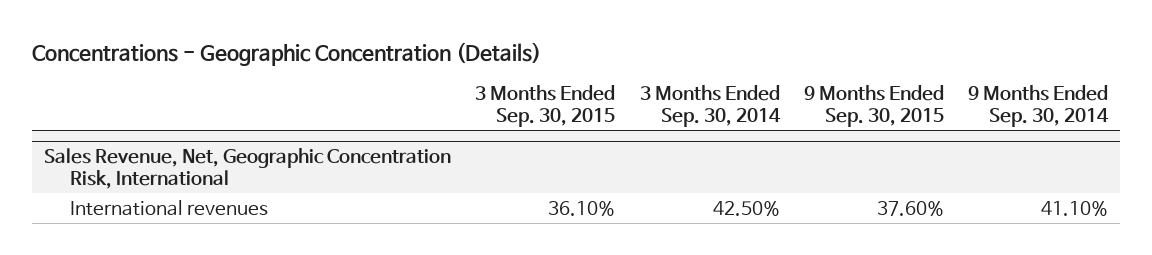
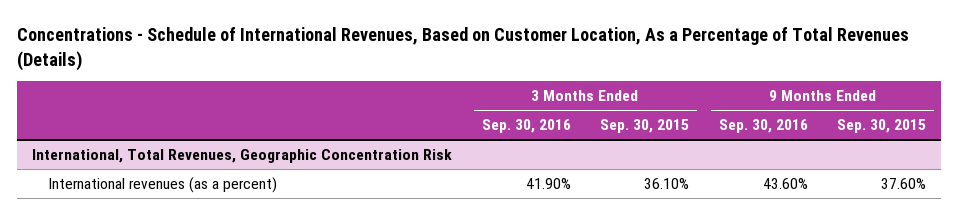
[31,42,541,67] Concentrations - Geographic Concentration (Details) -> [17,27,910,71] Concentrations - Schedule of International Revenues, Based on Customer Location, As a Percentage of Total Revenues (Details)
[639,85,781,127] 3 Months Ended Sep. 30, 2014 -> none
[968,85,1110,127] 9 Months Ended Sep. 30, 2014 -> none
none -> [481,119,571,134] Sep. 30, 2016
none -> [718,119,808,134] Sep. 30, 2016
[44,148,452,189] Sales Revenue, Net, Geographic Concentration Risk, International -> none
none -> [31,149,452,164] International, Total Revenues, Geographic Concentration Risk
[69,199,268,216] International revenues -> [47,177,277,194] International revenues (as a percent)

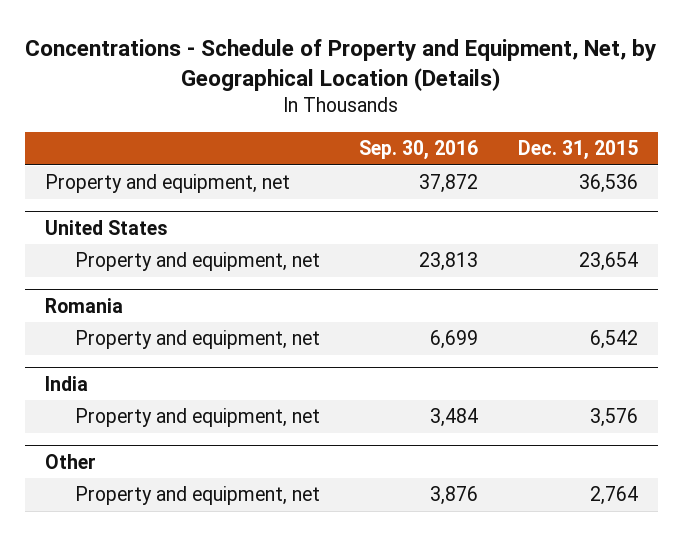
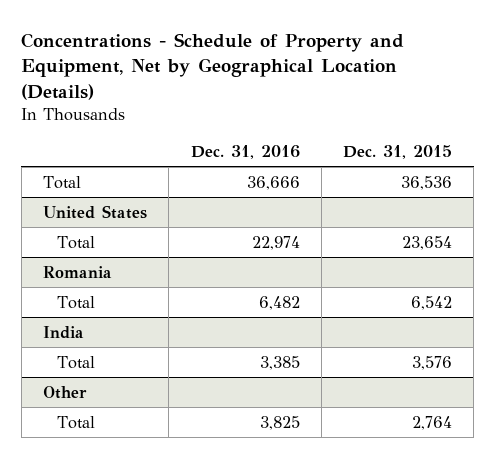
[25,38,657,91] Concentrations - Schedule of Property and Equipment, Net, by Geographical Location (Details) -> [21,32,405,100] Concentrations - Schedule of Property and Equipment, Net by Geographical Location (Details)
[359,140,479,161] Sep. 30, 2016 -> none
none -> [190,144,300,159] Dec. 31, 2016
[45,174,291,194] Property and equipment, net -> [43,175,82,189] Total
[74,252,320,272] Property and equipment, net -> [57,235,96,249] Total
[74,330,320,350] Property and equipment, net -> [57,295,96,309] Total
[74,408,320,428] Property and equipment, net -> [57,355,96,369] Total
[74,486,320,506] Property and equipment, net -> [57,415,96,429] Total

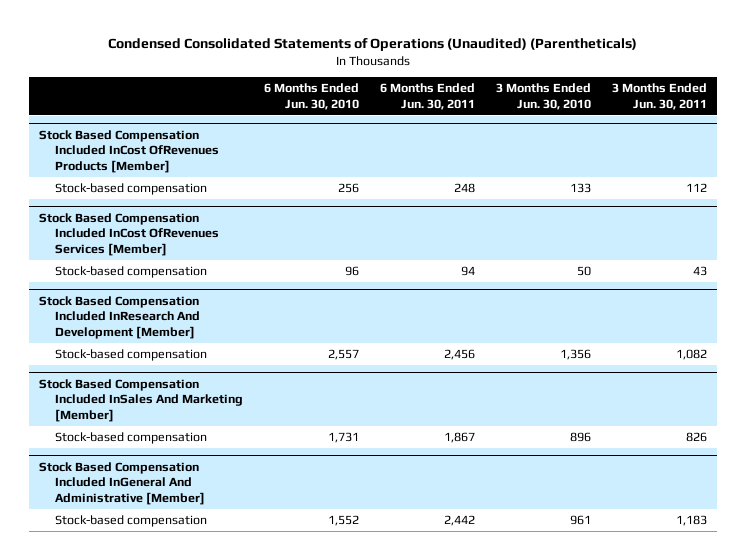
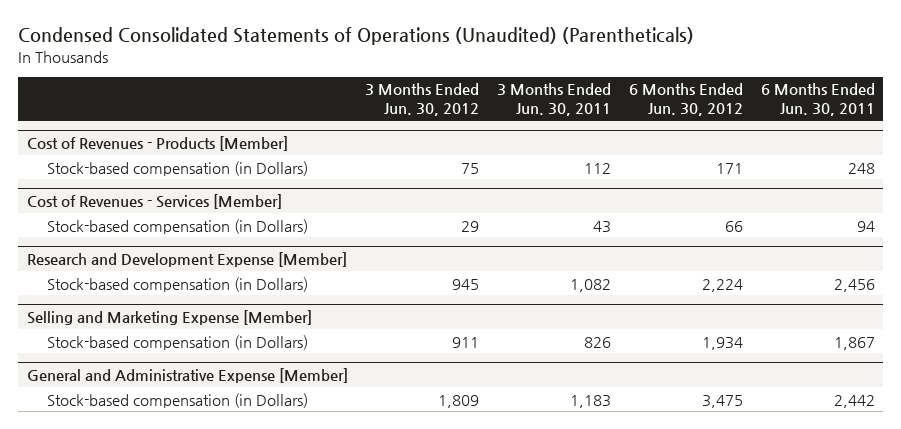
[263,83,359,110] 6 Months Ended Jun. 30, 2010 -> none
[495,83,591,110] 3 Months Ended Jun. 30, 2010 -> none
none -> [365,83,480,117] 3 Months Ended Jun. 30, 2012
none -> [628,83,743,117] 6 Months Ended Jun. 30, 2012
[39,129,219,174] Stock Based Compensation Included InCost OfRevenues Products [Member] -> none
[39,212,219,257] Stock Based Compensation Included InCost OfRevenues Services [Member] -> none
[39,295,200,340] Stock Based Compensation Included InResearch And Development [Member] -> none
[39,378,243,423] Stock Based Compensation Included InSales And Marketing [Member] -> none
[39,461,205,506] Stock Based Compensation Included InGeneral And Administrative [Member] -> none
none -> [26,136,288,152] Cost of Revenues - Products [Member]
[54,183,207,196] Stock-based compensation -> [46,160,308,176] Stock-based compensation (in Dollars)
none -> [26,194,282,210] Cost of Revenues - Services [Member]
[54,266,207,279] Stock-based compensation -> [46,218,308,234] Stock-based compensation (in Dollars)
none -> [26,252,347,268] Research and Development Expense [Member]
[54,349,207,362] Stock-based compensation -> [46,276,308,292] Stock-based compensation (in Dollars)
none -> [26,310,312,326] Selling and Marketing Expense [Member]
[54,432,207,445] Stock-based compensation -> [46,334,308,350] Stock-based compensation (in Dollars)
none -> [26,368,348,384] General and Administrative Expense [Member]
[54,515,207,528] Stock-based compensation -> [46,392,308,408] Stock-based compensation (in Dollars)

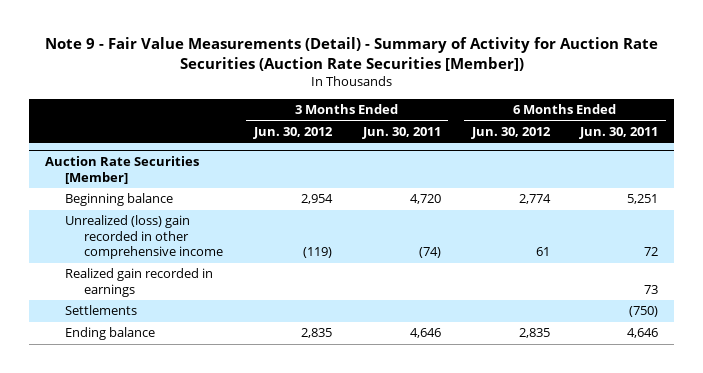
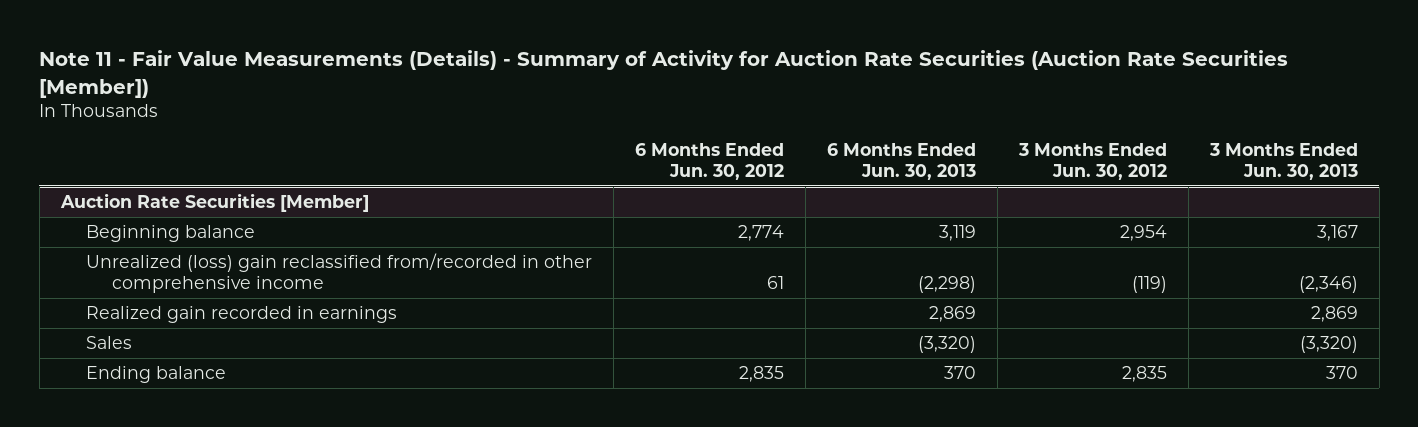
[44,37,658,71] Note 9 - Fair Value Measurements (Detail) - Summary of Activity for Auction Rate Securities (Auction Rate Securities [Member]) -> [39,50,1289,98] Note 11 - Fair Value Measurements (Details) - Summary of Activity for Auction Rate Securities (Auction Rate Securities [Member])
[361,127,441,140] Jun. 30, 2011 -> none
[579,127,659,140] Jun. 30, 2011 -> none
none -> [827,142,977,181] 6 Months Ended Jun. 30, 2013
none -> [1208,142,1358,181] 3 Months Ended Jun. 30, 2013
[64,215,224,260] Unrealized (loss) gain recorded in other comprehensive income -> [86,253,593,294] Unrealized (loss) gain reclassified from/recorded in other comprehensive income
[64,305,137,316] Settlements -> [86,336,133,350] Sales

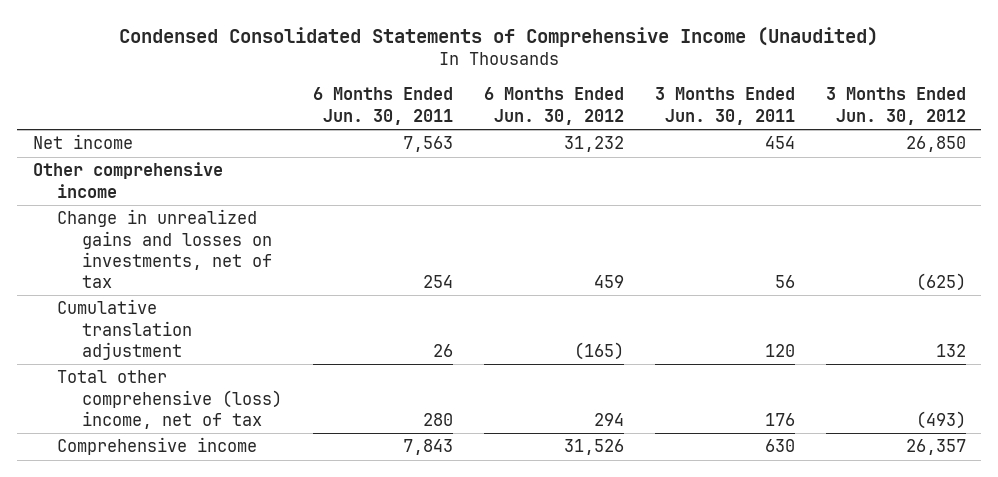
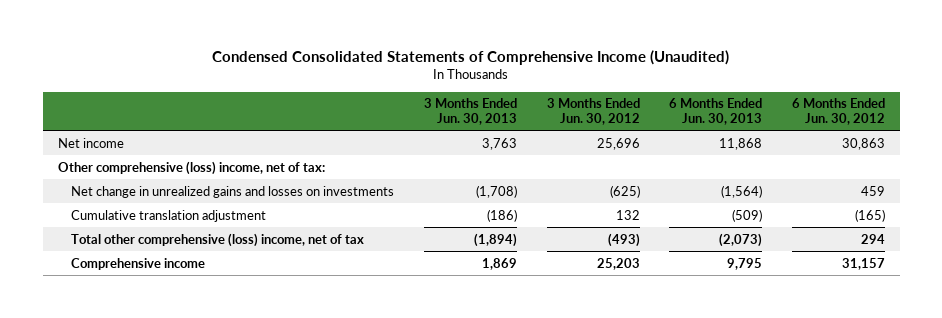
[313,87,454,125] 6 Months Ended Jun. 30, 2011 -> none
[654,87,795,125] 3 Months Ended Jun. 30, 2011 -> none
none -> [424,98,518,125] 3 Months Ended Jun. 30, 2013
none -> [669,98,763,125] 6 Months Ended Jun. 30, 2013
[32,162,223,198] Other comprehensive income -> none
[563,136,624,153] 31,232 -> [841,137,885,150] 30,863
[905,136,966,153] 26,850 -> [596,137,640,150] 25,696
none -> [57,160,325,175] Other comprehensive (loss) income, net of tax:
[57,209,273,288] Change in unrealized gains and losses on investments, net of tax -> [71,185,395,198] Net change in unrealized gains and losses on investments
[563,439,624,456] 31,526 -> [841,257,885,270] 31,157
[905,439,966,456] 26,357 -> [596,257,640,270] 25,203

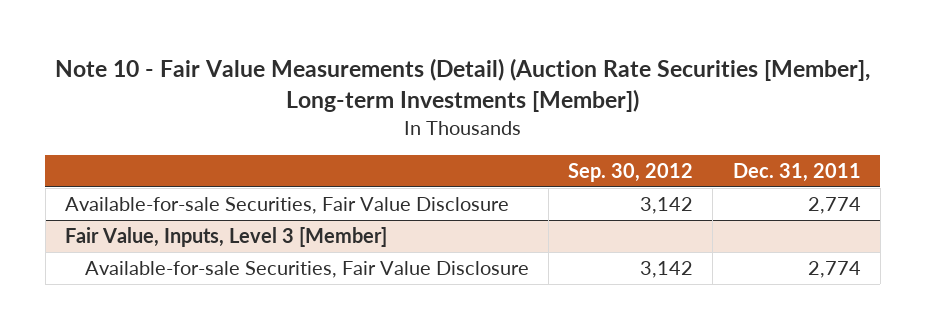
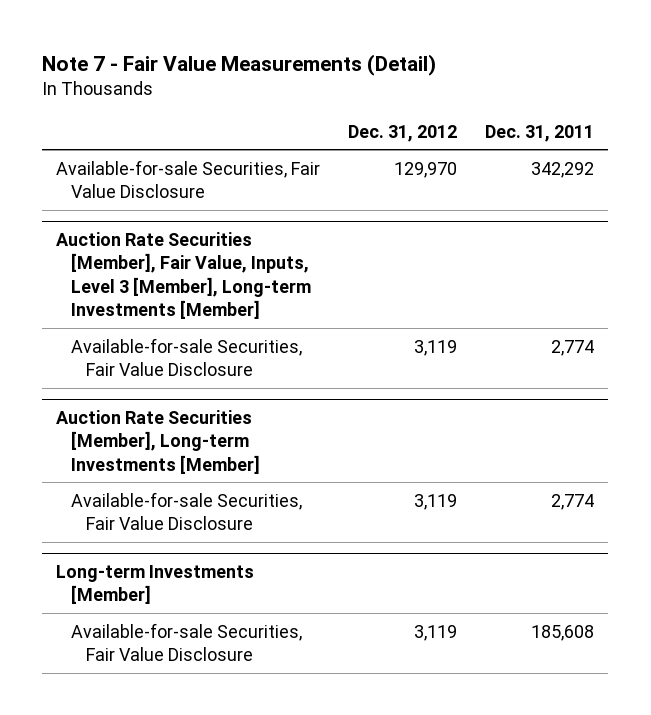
[54,57,870,112] Note 10 - Fair Value Measurements (Detail) (Auction Rate Securities [Member], Long-term Investments [Member]) -> [42,53,437,76] Note 7 - Fair Value Measurements (Detail)
[568,163,694,183] Sep. 30, 2012 -> none
none -> [348,124,458,142] Dec. 31, 2012
none -> [56,159,321,198] Available-for-sale Securities, Fair Value Disclosure
none -> [56,232,312,320] Auction Rate Securities [Member], Fair Value, Inputs, Level 3 [Member], Long-term Investments [Member]
[64,227,387,248] Fair Value, Inputs, Level 3 [Member] -> none
none -> [56,410,261,474] Auction Rate Securities [Member], Long-term Investments [Member]
none -> [56,565,255,605] Long-term Investments [Member]
none -> [71,622,303,661] Available-for-sale Securities, Fair Value Disclosure

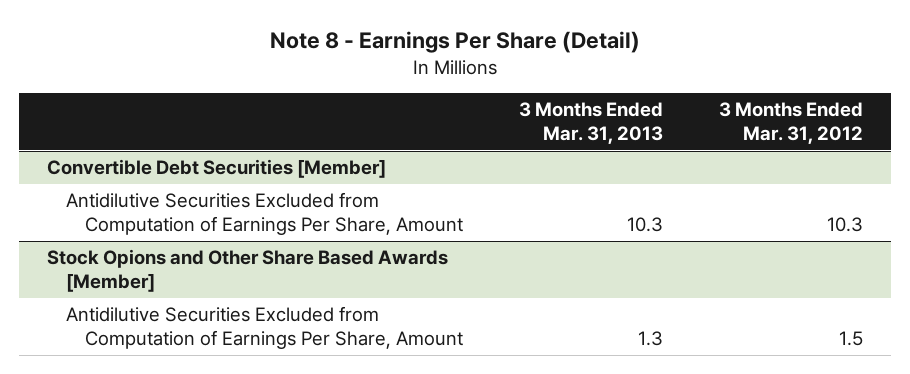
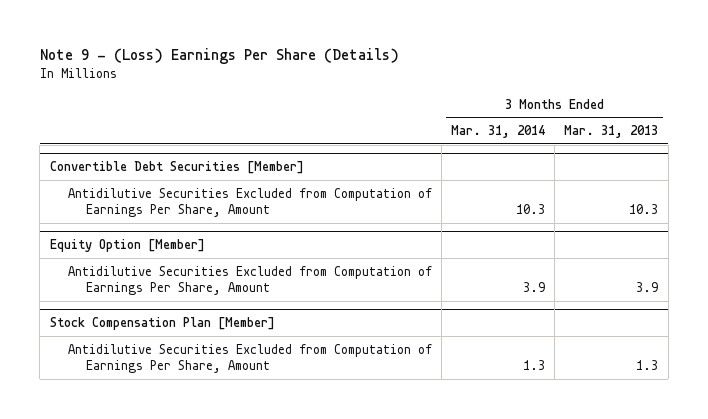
[269,31,640,54] Note 8 - Earnings Per Share (Detail) -> [39,48,399,65] Note 9 - (Loss) Earnings Per Share (Details)
[719,102,864,144] 3 Months Ended Mar. 31, 2012 -> none
none -> [451,125,546,139] Mar. 31, 2014
[46,249,448,293] Stock Opions and Other Share Based Awards [Member] -> none
none -> [49,238,205,252] Equity Option [Member]
none -> [68,265,433,296] Antidilutive Securities Excluded from Computation of Earnings Per Share, Amount
none -> [49,316,275,330] Stock Compensation Plan [Member]

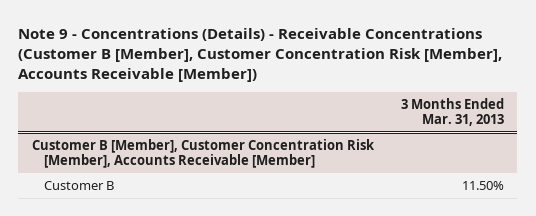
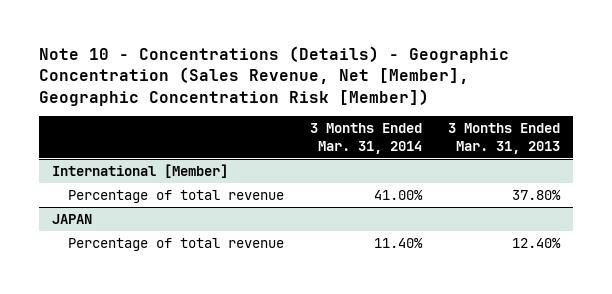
[18,27,503,82] Note 9 - Concentrations (Details) - Receivable Concentrations (Customer B [Member], Customer Concentration Risk [Member], Accounts Receivable [Member]) -> [38,45,509,106] Note 10 - Concentrations (Details) - Geographic Concentration (Sales Revenue, Net [Member], Geographic Concentration Risk [Member])
none -> [309,123,422,154] 3 Months Ended Mar. 31, 2014
[31,138,375,169] Customer B [Member], Customer Concentration Risk [Member], Accounts Receivable [Member] -> none
[43,180,114,190] Customer B -> none
none -> [51,163,228,178] International [Member]
none -> [67,189,284,203] Percentage of total revenue
none -> [51,213,92,224] JAPAN
none -> [67,237,284,251] Percentage of total revenue

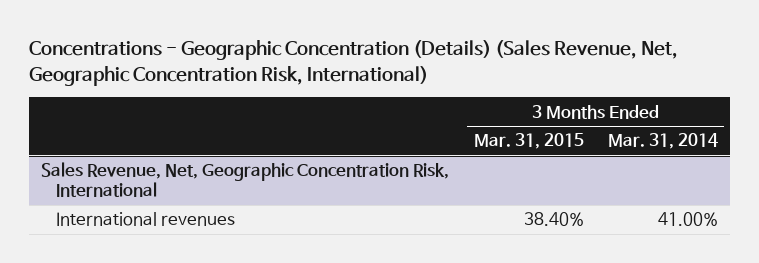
[38,45,509,106] Note 10 - Concentrations (Details) - Geographic Concentration (Sales Revenue, Net [Member], Geographic Concentration Risk [Member]) -> [29,39,679,86] Concentrations - Geographic Concentration (Details) (Sales Revenue, Net, Geographic Concentration Risk, International)
[448,123,561,154] 3 Months Ended Mar. 31, 2013 -> none
none -> [473,133,584,150] Mar. 31, 2015
[51,163,228,178] International [Member] -> none
[51,213,92,224] JAPAN -> none
[67,237,284,251] Percentage of total revenue -> none
none -> [41,162,450,198] Sales Revenue, Net, Geographic Concentration Risk, International
[67,189,284,203] Percentage of total revenue -> [56,212,236,227] International revenues

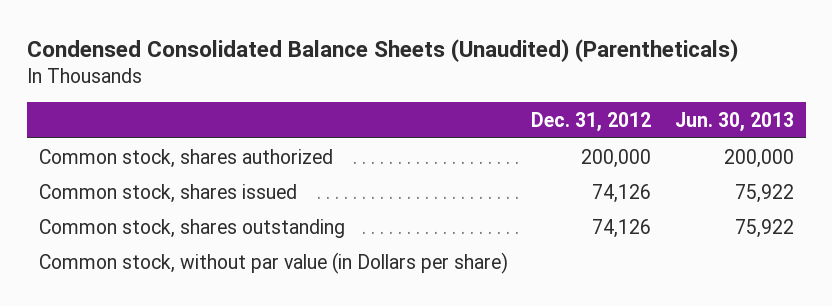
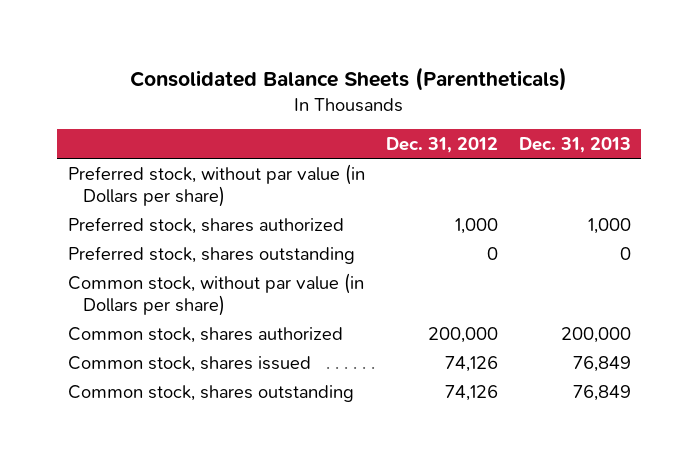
[26,38,738,62] Condensed Consolidated Balance Sheets (Unaudited) (Parentheticals) -> [130,67,568,92] Consolidated Balance Sheets (Parentheticals)
[674,111,794,132] Jun. 30, 2013 -> none
none -> [518,137,631,154] Dec. 31, 2013
none -> [67,163,365,207] Preferred stock, without par value (in Dollars per share)
none -> [67,216,344,234] Preferred stock, shares authorized
none -> [67,245,355,264] Preferred stock, shares outstanding
[38,251,508,274] Common stock, without par value (in Dollars per share) -> [67,272,364,316] Common stock, without par value (in Dollars per share)

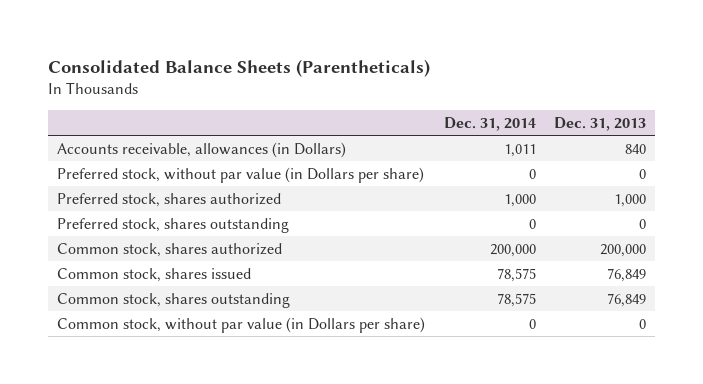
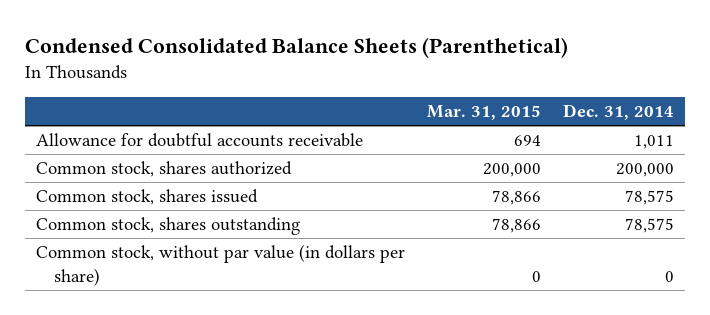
[48,58,431,77] Consolidated Balance Sheets (Parentheticals) -> [24,37,568,59] Condensed Consolidated Balance Sheets (Parenthetical)
[553,117,646,132] Dec. 31, 2013 -> none
none -> [426,105,541,121] Mar. 31, 2015
[57,166,425,183] Preferred stock, without par value (in Dollars per share) -> none
[57,192,282,207] Preferred stock, shares authorized -> none
[57,217,290,233] Preferred stock, shares outstanding -> none
[57,141,347,158] Accounts receivable, allowances (in Dollars) -> [35,133,363,148] Allowance for doubtful accounts receivable
[57,316,426,333] Common stock, without par value (in Dollars per share) -> [35,244,405,286] Common stock, without par value (in dollars per share)

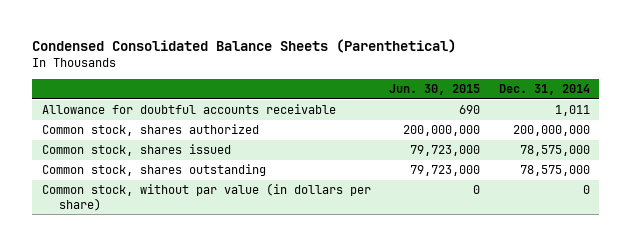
[426,105,541,121] Mar. 31, 2015 -> none
none -> [389,84,481,96] Jun. 30, 2015
[615,163,674,178] 200,000 -> [512,125,590,137] 200,000,000
[624,190,674,206] 78,575 -> [519,145,590,157] 78,575,000
[624,218,674,234] 78,575 -> [519,165,590,177] 78,575,000

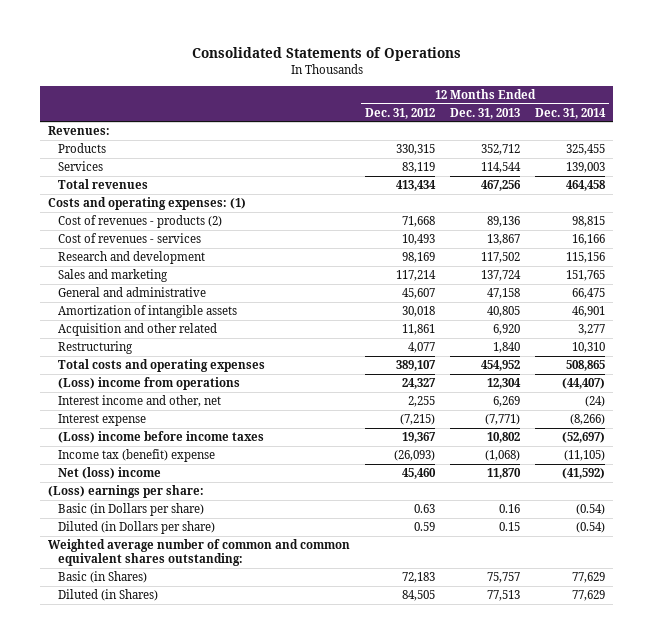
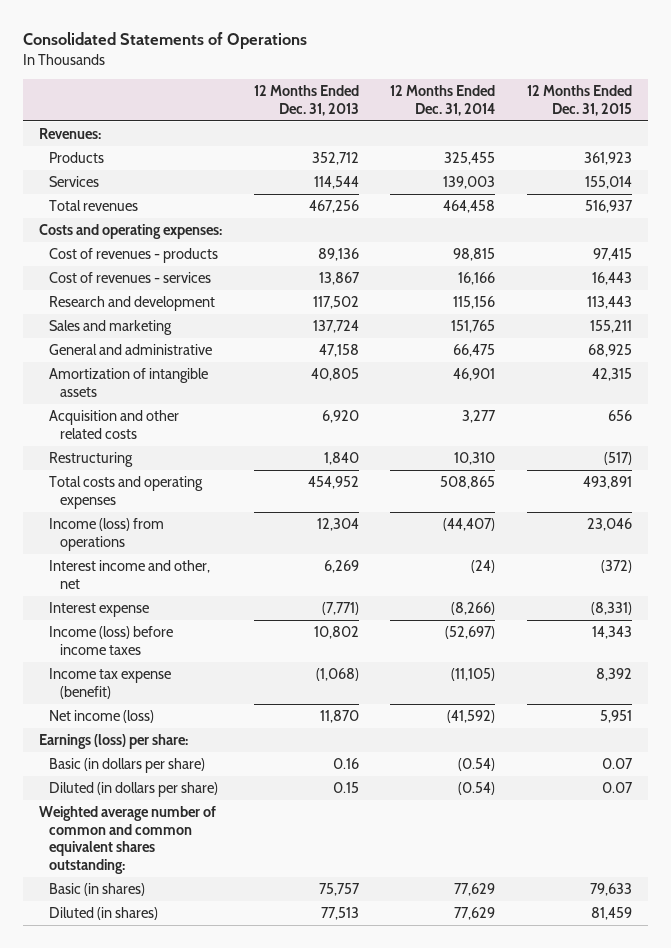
[364,107,435,119] Dec. 31, 2012 -> none
none -> [527,85,633,116] 12 Months Ended Dec. 31, 2015
[47,197,246,211] Costs and operating expenses: (1) -> [38,224,222,240] Costs and operating expenses:
[57,215,222,229] Cost of revenues - products (2) -> [49,248,219,264] Cost of revenues - products
[57,323,217,337] Acquisition and other related -> [49,410,180,439] Acquisition and other related costs
[57,377,240,391] (Loss) income from operations -> [49,518,165,551] Income (loss) from operations
[57,431,264,444] (Loss) income before income taxes -> [49,626,174,655] Income (loss) before income taxes
[57,449,215,463] Income tax (benefit) expense -> [49,668,172,699] Income tax expense (benefit)
[57,467,161,480] Net (loss) income -> [49,710,155,724] Net income (loss)
[47,485,204,499] (Loss) earnings per share: -> [38,734,188,750] Earnings (loss) per share:
[57,503,204,517] Basic (in Dollars per share) -> [49,758,206,774] Basic (in dollars per share)
[57,521,215,535] Diluted (in Dollars per share) -> [49,782,219,798] Diluted (in dollars per share)
[57,571,147,584] Basic (in Shares) -> [49,883,146,897] Basic (in shares)
[57,589,158,602] Diluted (in Shares) -> [49,907,159,921] Diluted (in shares)

